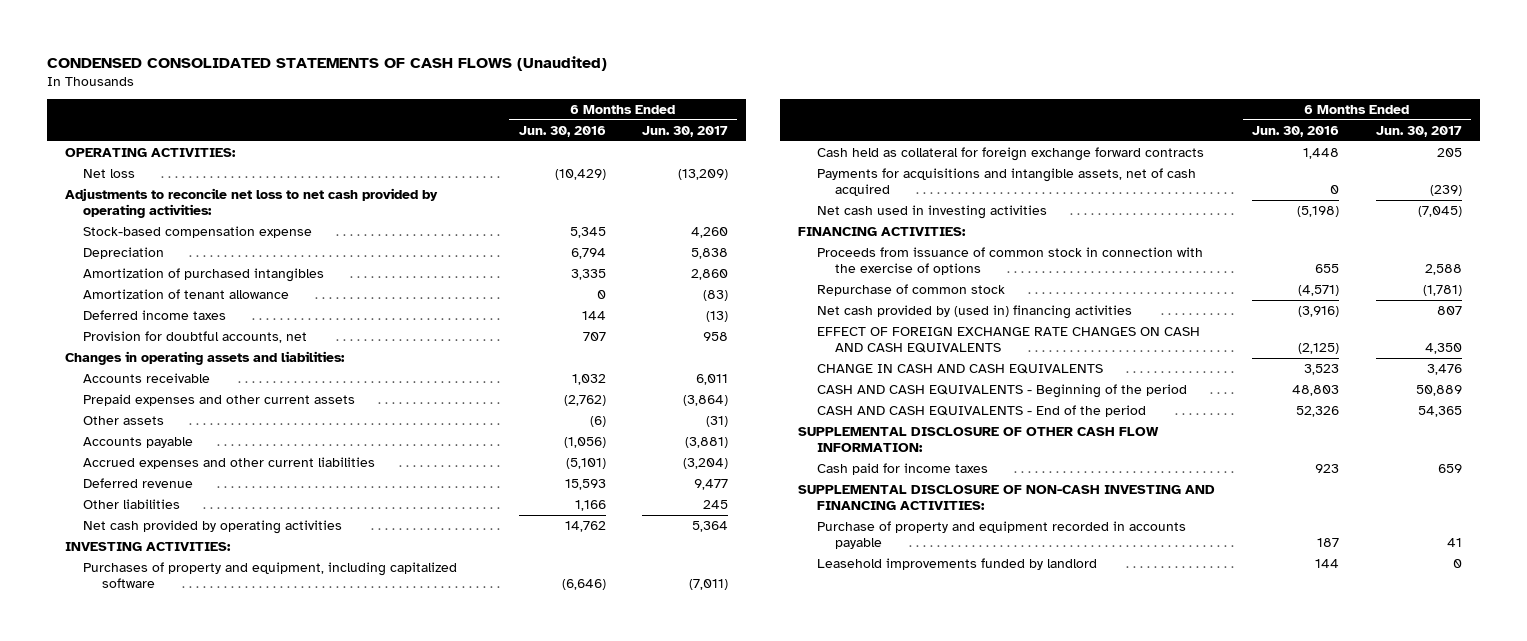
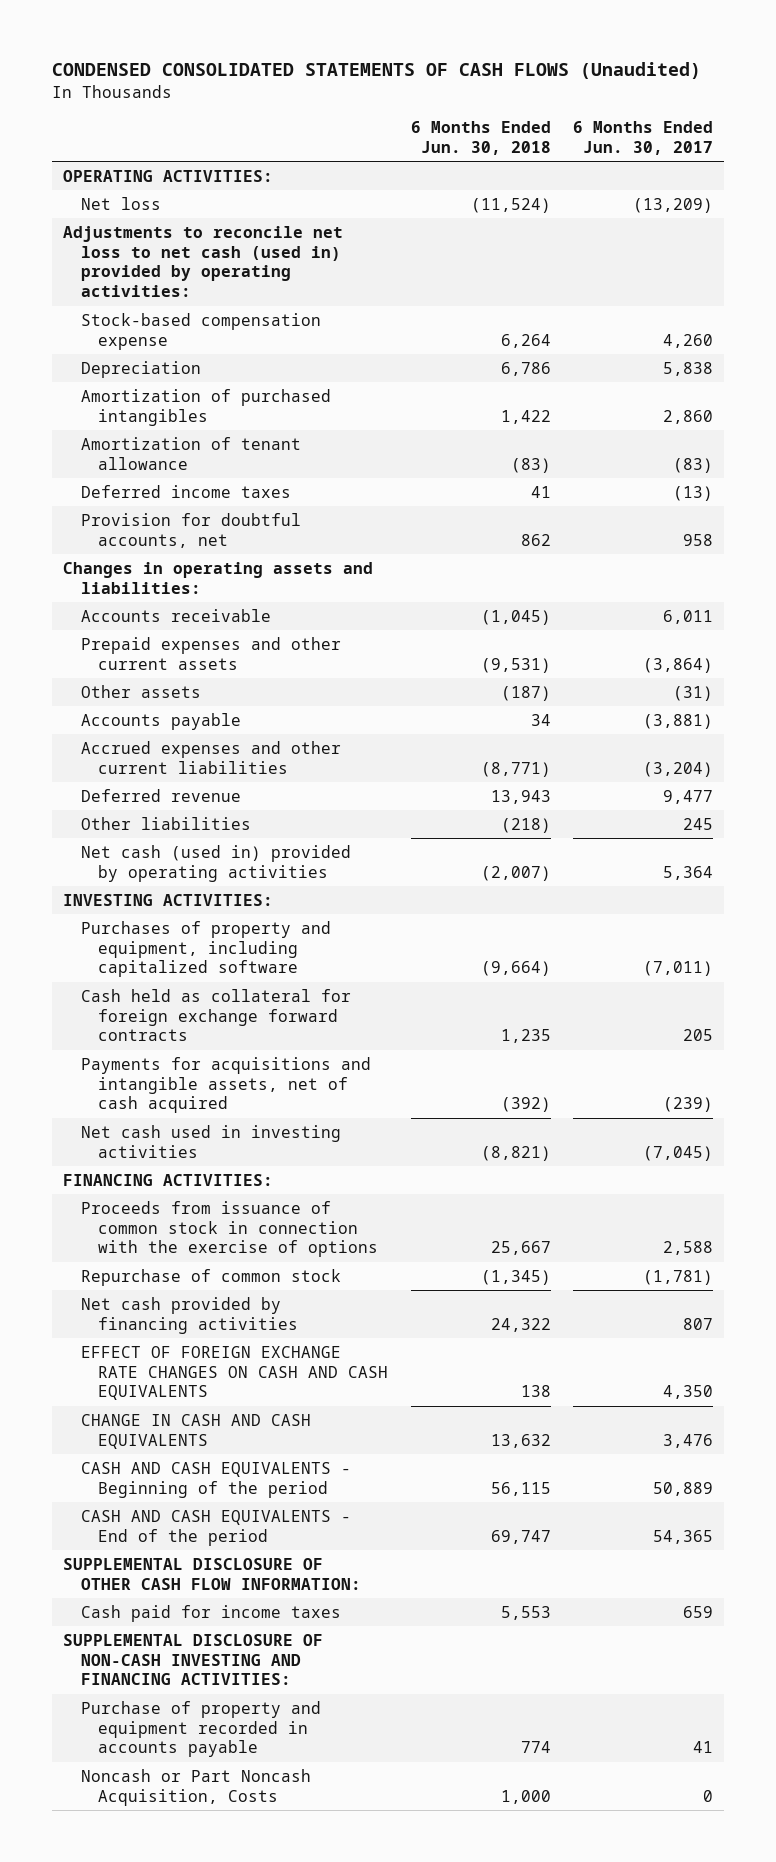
[518,125,606,137] Jun. 30, 2016 -> none
none -> [410,121,551,155] 6 Months Ended Jun. 30, 2018
[64,187,438,218] Adjustments to reconcile net loss to net cash provided by operating activities: -> [63,225,344,298] Adjustments to reconcile net loss to net cash (used in) provided by operating activities:
[83,519,343,534] Net cash provided by operating activities -> [80,844,351,882] Net cash (used in) provided by operating activities
[816,304,1132,319] Net cash provided by (used in) financing activities -> [80,1296,299,1334] Net cash provided by financing activities
[816,557,1097,570] Leasehold improvements funded by landlord -> [80,1768,311,1806] Noncash or Part Noncash Acquisition, Costs

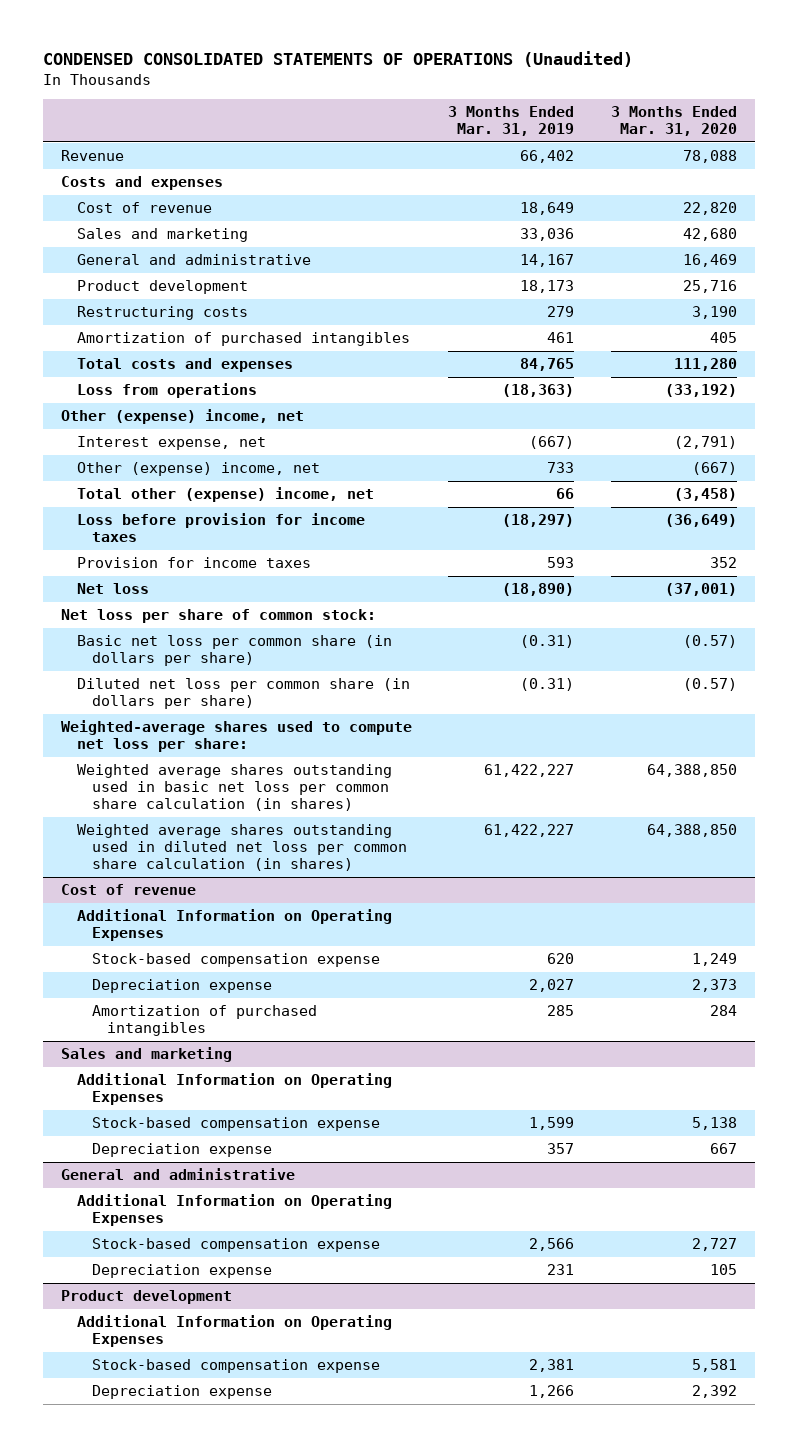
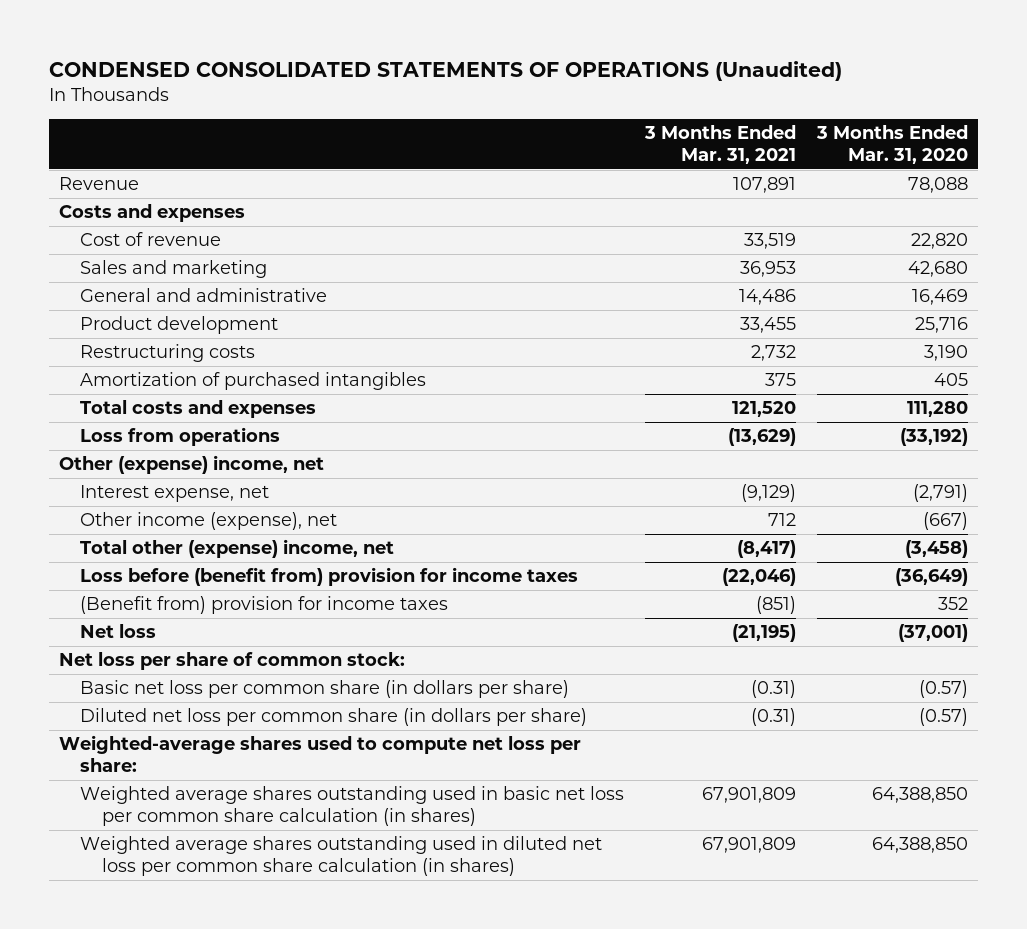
[448,105,575,137] 3 Months Ended Mar. 31, 2019 -> none
none -> [643,125,796,164] 3 Months Ended Mar. 31, 2021
[76,462,320,477] Other (expense) income, net -> [80,512,338,531] Other income (expense), net
[76,513,365,543] Loss before provision for income taxes -> [80,567,579,587] Loss before (benefit from) provision for income taxes
[76,557,311,569] Provision for income taxes -> [80,596,449,615] (Benefit from) provision for income taxes
[61,884,197,896] Cost of revenue -> none
[76,909,392,942] Additional Information on Operating Expenses -> none
[92,953,381,968] Stock-based compensation expense -> none
[92,979,273,994] Depreciation expense -> none
[92,1005,318,1037] Amortization of purchased intangibles -> none
[61,1047,233,1063] Sales and marketing -> none
[76,1073,392,1106] Additional Information on Operating Expenses -> none
[92,1117,381,1132] Stock-based compensation expense -> none
[92,1143,273,1158] Depreciation expense -> none
[61,1168,296,1181] General and administrative -> none
[76,1194,392,1227] Additional Information on Operating Expenses -> none
[92,1238,381,1253] Stock-based compensation expense -> none
[92,1264,273,1279] Depreciation expense -> none
[61,1290,233,1305] Product development -> none
[76,1315,392,1348] Additional Information on Operating Expenses -> none
[92,1359,381,1374] Stock-based compensation expense -> none
[92,1385,273,1400] Depreciation expense -> none

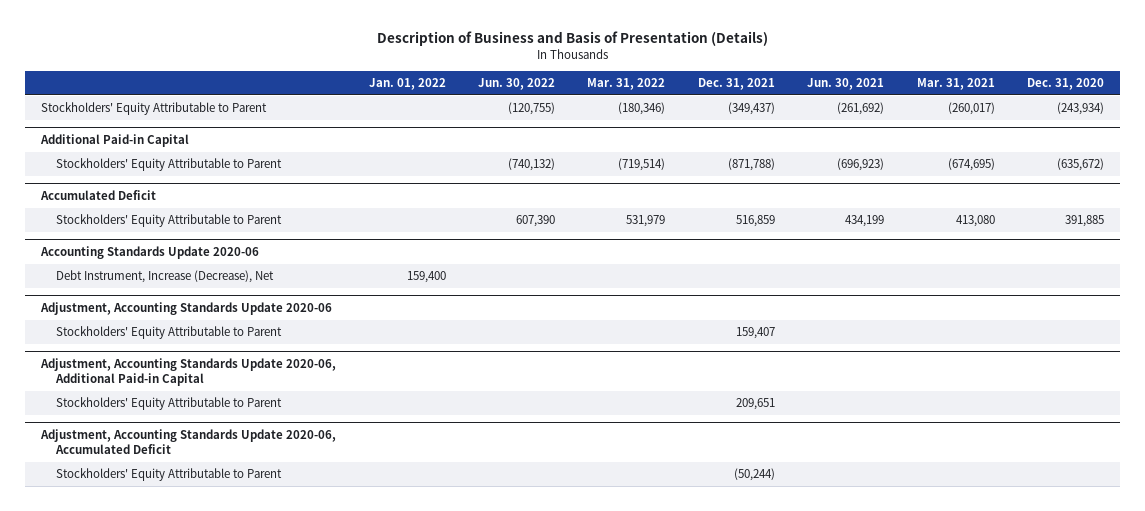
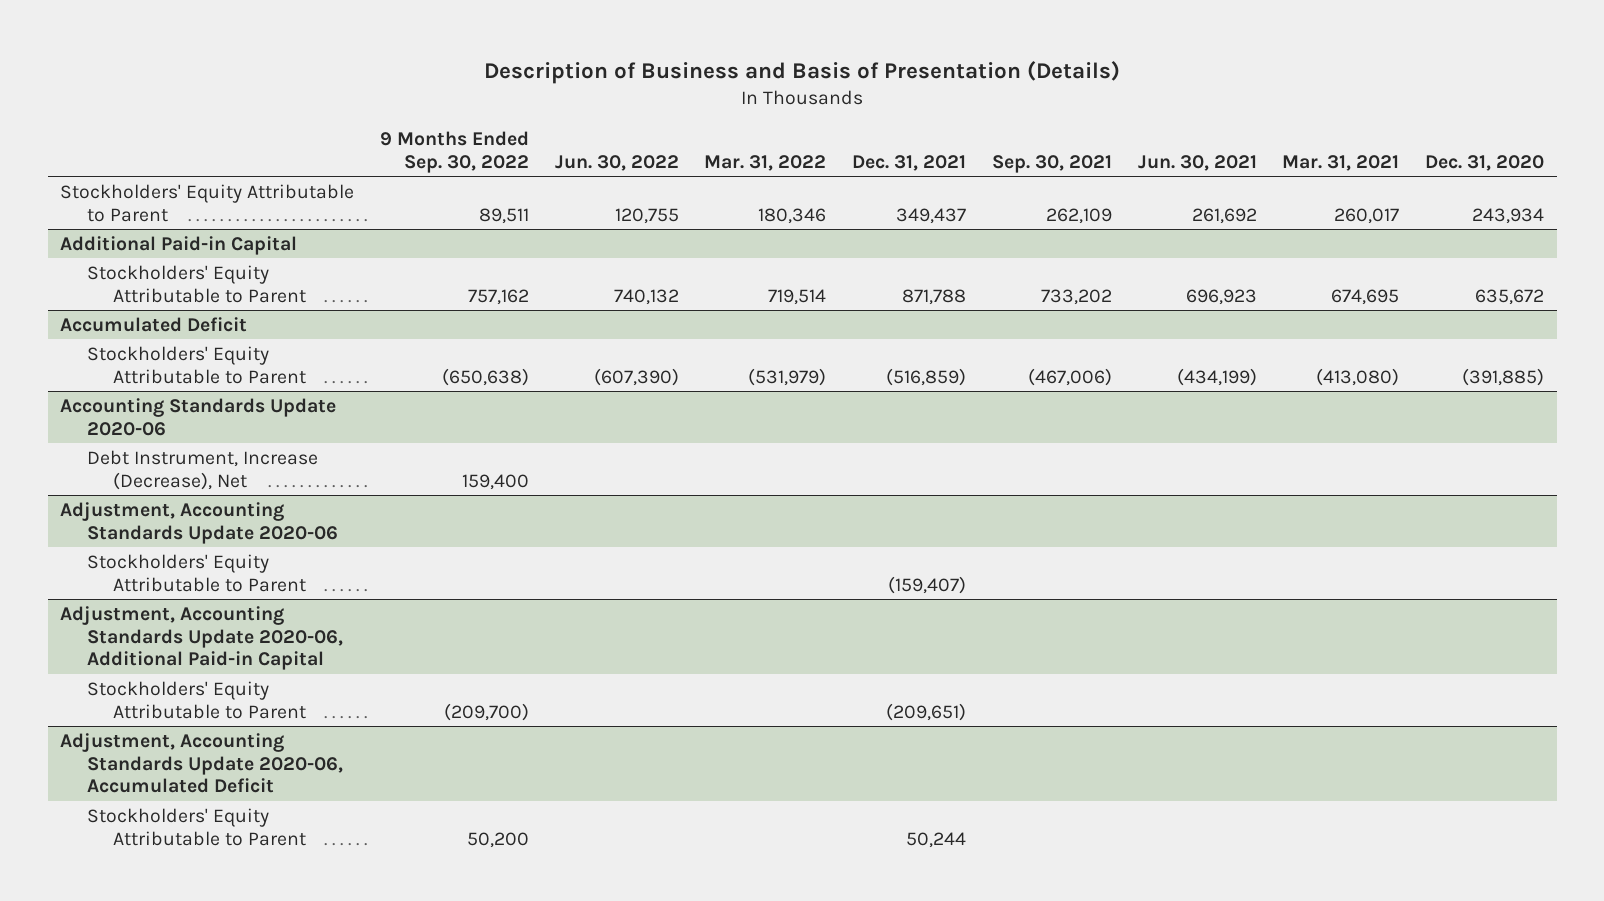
[368,78,446,91] Jan. 01, 2022 -> none
none -> [380,130,530,173] 9 Months Ended Sep. 30, 2022
none -> [991,154,1112,173] Sep. 30, 2021
[507,102,555,116] (120,755) -> [614,207,679,224] 120,755
[618,102,666,116] (180,346) -> [758,207,827,224] 180,346
[727,102,775,116] (349,437) -> [896,207,967,224] 349,437
[837,102,885,116] (261,692) -> [1191,207,1257,224] 261,692
[947,102,995,116] (260,017) -> [1334,207,1400,224] 260,017
[1057,102,1105,116] (243,934) -> [1471,207,1544,224] 243,934
[507,158,555,172] (740,132) -> [613,288,679,305] 740,132
[618,158,666,172] (719,514) -> [768,288,827,305] 719,514
[727,158,775,172] (871,788) -> [902,288,967,305] 871,788
[837,158,885,172] (696,923) -> [1185,288,1257,305] 696,923
[947,158,995,172] (674,695) -> [1331,288,1400,305] 674,695
[1057,158,1105,172] (635,672) -> [1474,288,1544,305] 635,672
[515,215,555,228] 607,390 -> [593,367,679,386] (607,390)
[626,215,666,228] 531,979 -> [748,367,827,386] (531,979)
[735,215,775,228] 516,859 -> [886,367,967,386] (516,859)
[845,215,885,228] 434,199 -> [1176,367,1257,386] (434,199)
[955,215,995,228] 413,080 -> [1316,367,1400,386] (413,080)
[1065,215,1105,228] 391,885 -> [1461,367,1544,386] (391,885)
[735,327,775,340] 159,407 -> [888,575,967,594] (159,407)
[735,398,775,411] 209,651 -> [886,702,967,721] (209,651)
[733,468,775,482] (50,244) -> [906,831,967,848] 50,244

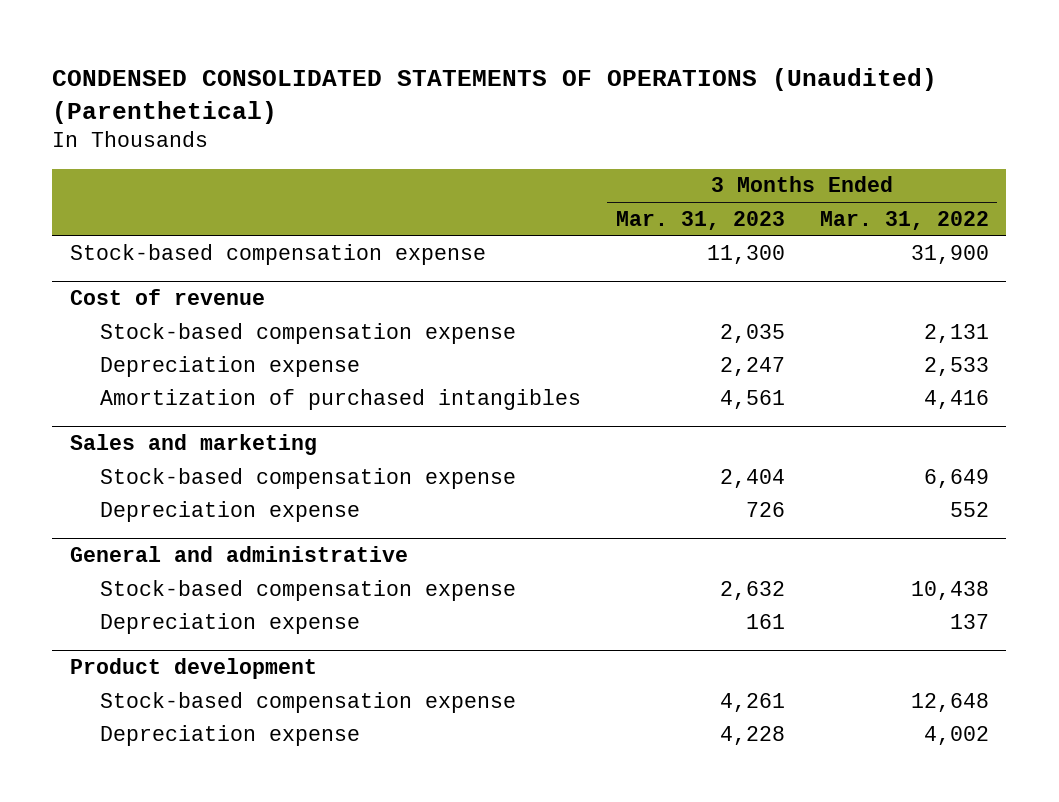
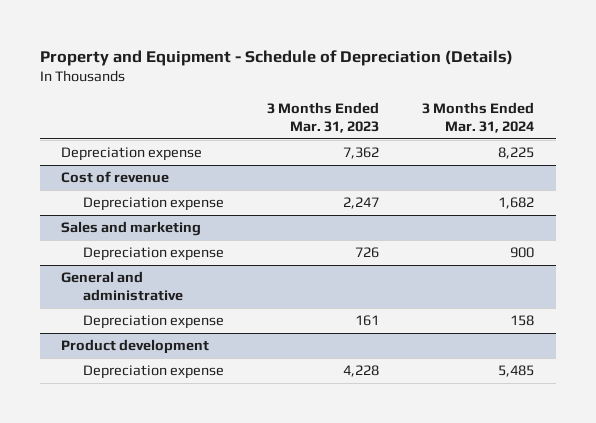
[52,67,938,124] CONDENSED CONSOLIDATED STATEMENTS OF OPERATIONS (Unaudited) (Parenthetical) -> [39,49,513,66] Property and Equipment - Schedule of Depreciation (Details)
[819,210,989,230] Mar. 31, 2022 -> none
none -> [422,102,535,134] 3 Months Ended Mar. 31, 2024
[69,243,486,265] Stock-based compensation expense -> none
none -> [61,147,203,162] Depreciation expense
[100,322,517,344] Stock-based compensation expense -> none
[100,388,582,410] Amortization of purchased intangibles -> none
[100,467,517,489] Stock-based compensation expense -> none
[100,579,517,601] Stock-based compensation expense -> none
[100,691,517,713] Stock-based compensation expense -> none

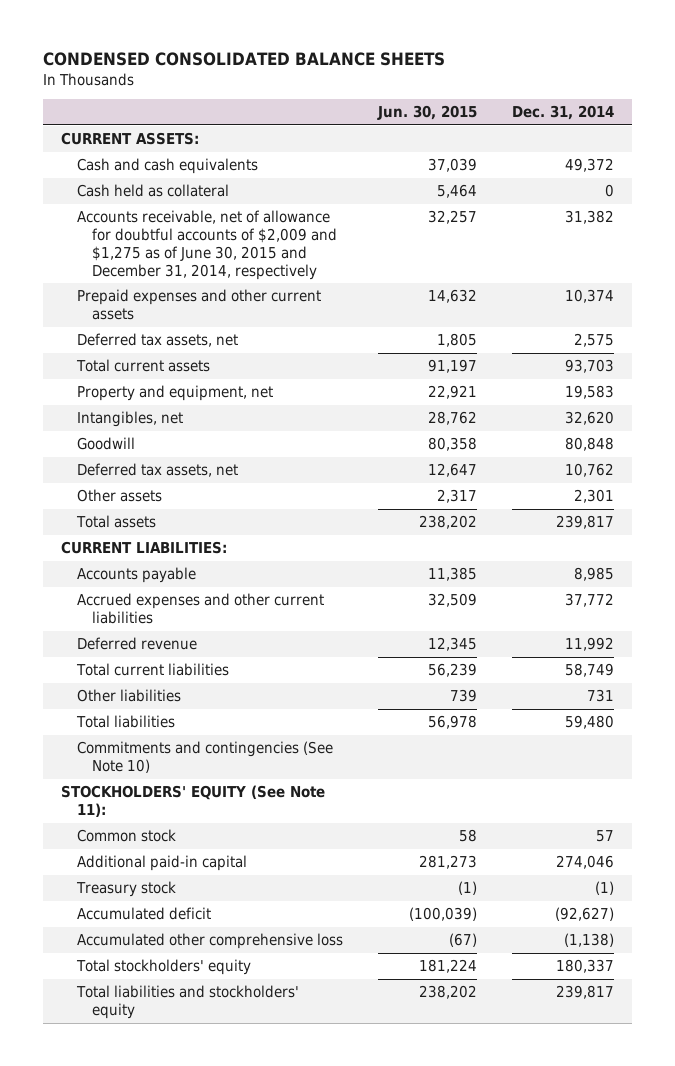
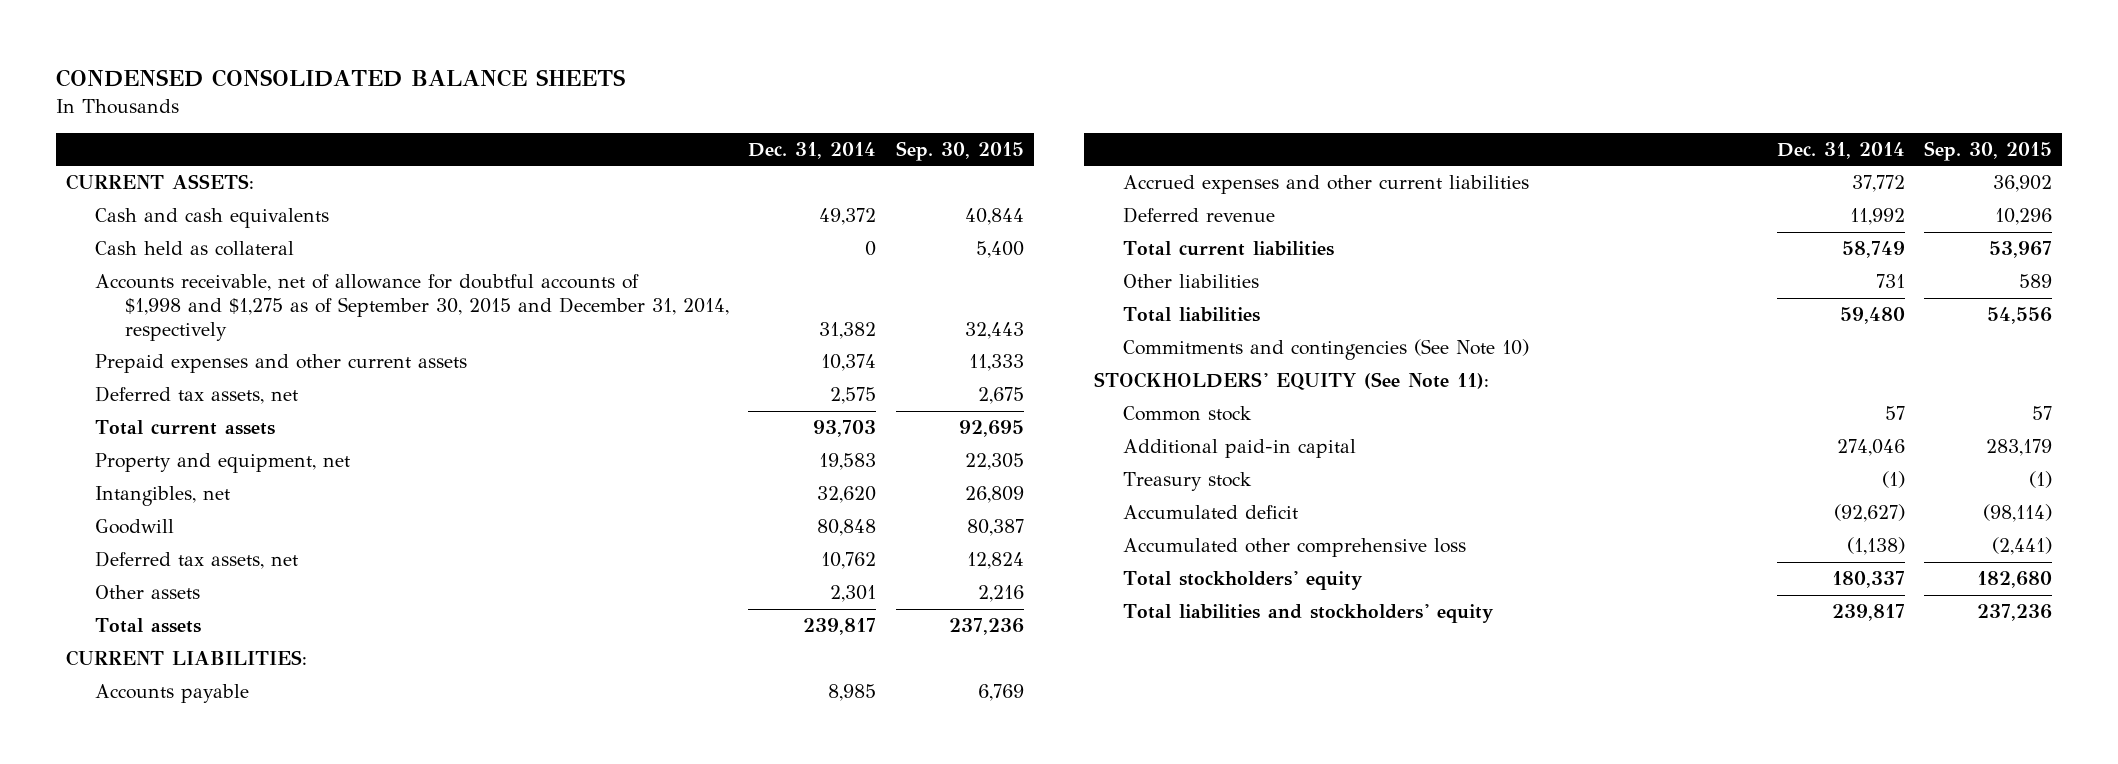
[376,105,477,121] Jun. 30, 2015 -> none
none -> [896,140,1025,161] Sep. 30, 2015
[76,210,338,280] Accounts receivable, net of allowance for doubtful accounts of $2,009 and $1,275 as of June 30, 2015 and December 31, 2014, respectively -> [95,274,729,341] Accounts receivable, net of allowance for doubtful accounts of $1,998 and $1,275 as of September 30, 2015 and December 31, 2014, respectively

